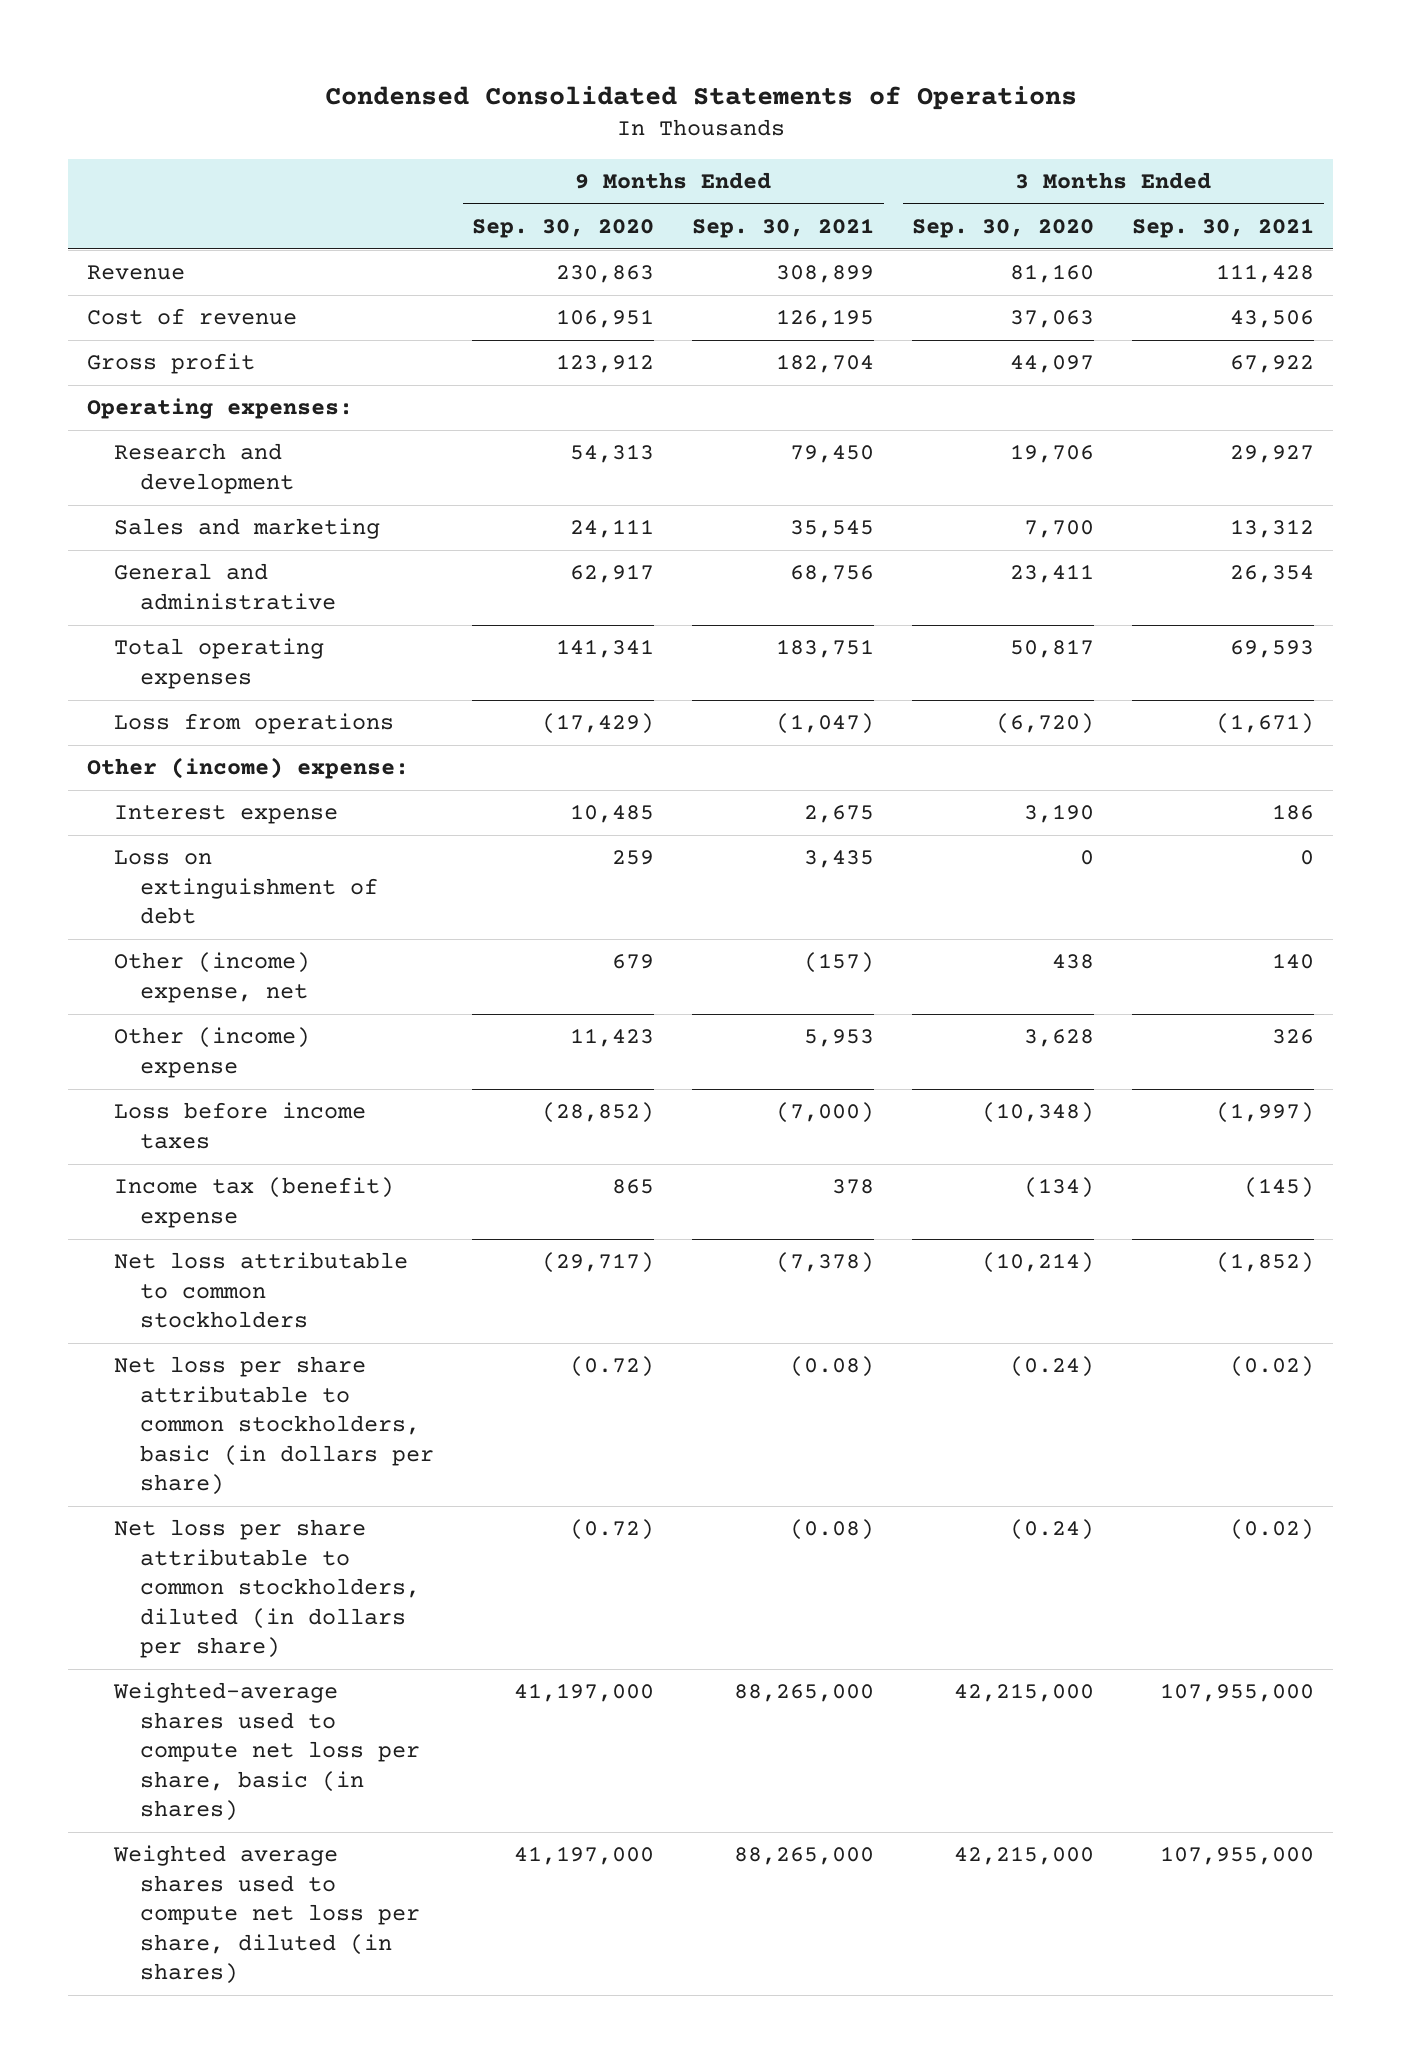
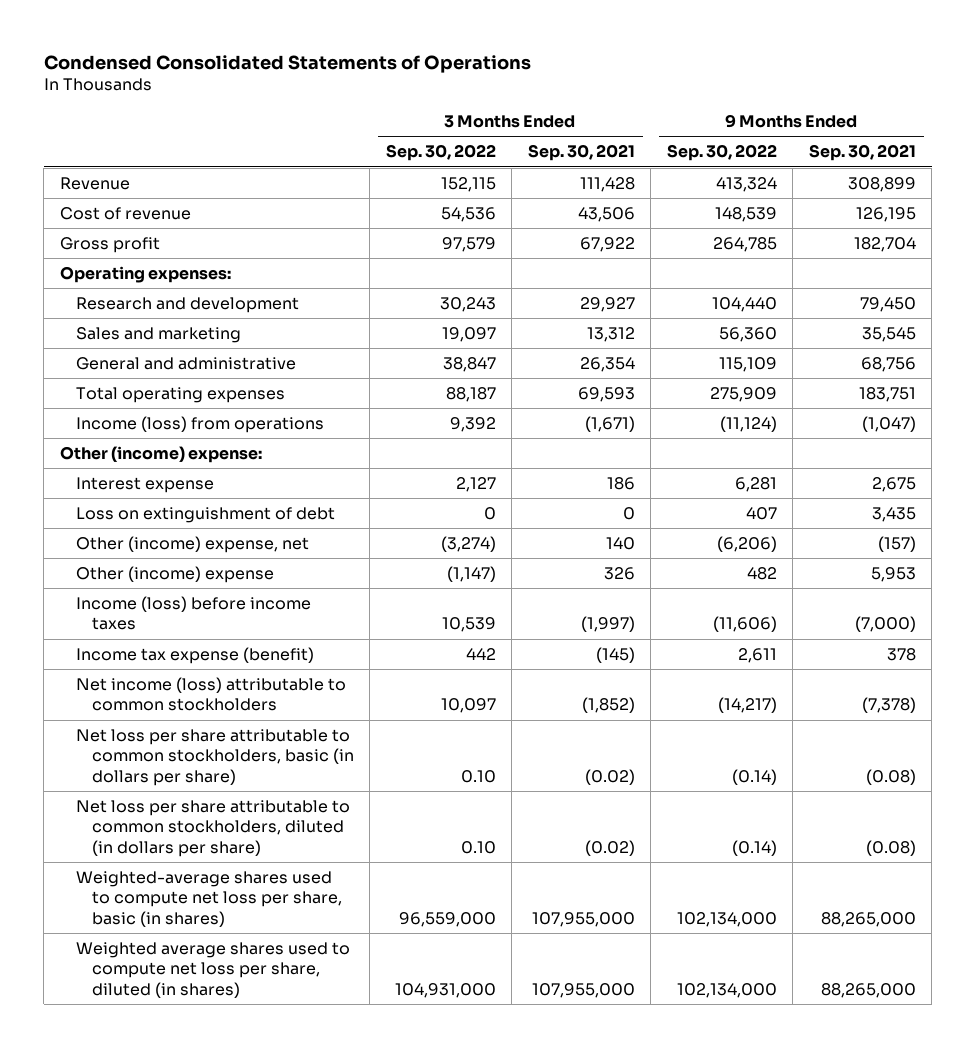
[472,218,655,238] Sep. 30, 2020 -> none
[912,218,1095,238] Sep. 30, 2020 -> none
none -> [385,144,496,162] Sep. 30, 2022
none -> [666,144,777,162] Sep. 30, 2022
[113,713,394,735] Loss from operations -> [75,415,324,433] Income (loss) from operations
[113,1102,366,1149] Loss before income taxes -> [75,595,311,631] Income (loss) before income taxes
[113,1177,394,1228] Income tax (benefit) expense -> [75,646,314,664] Income tax expense (benefit)
[113,1252,408,1329] Net loss attributable to common stockholders -> [75,676,346,712] Net income (loss) attributable to common stockholders

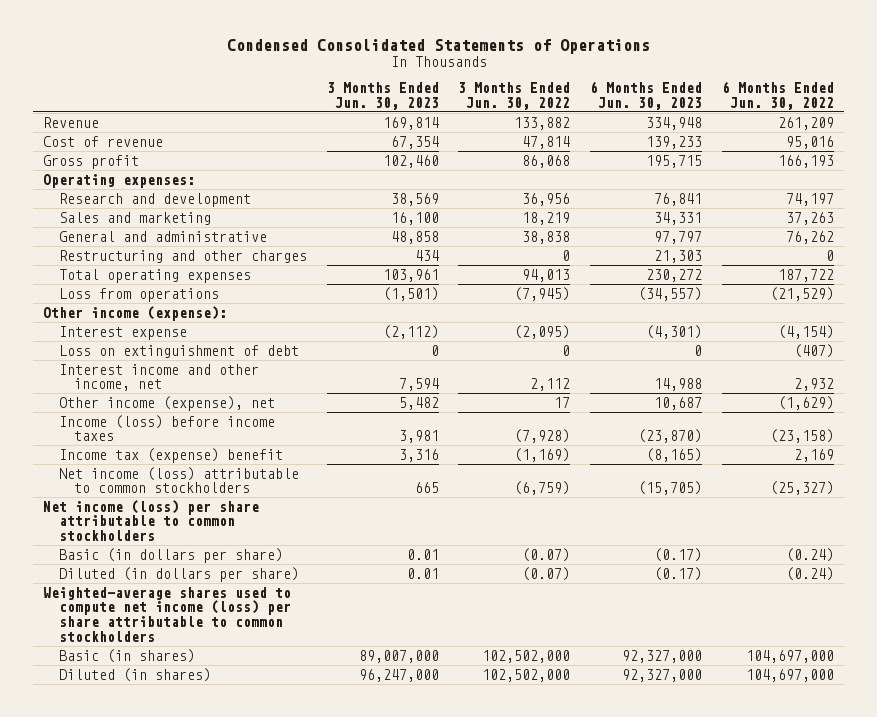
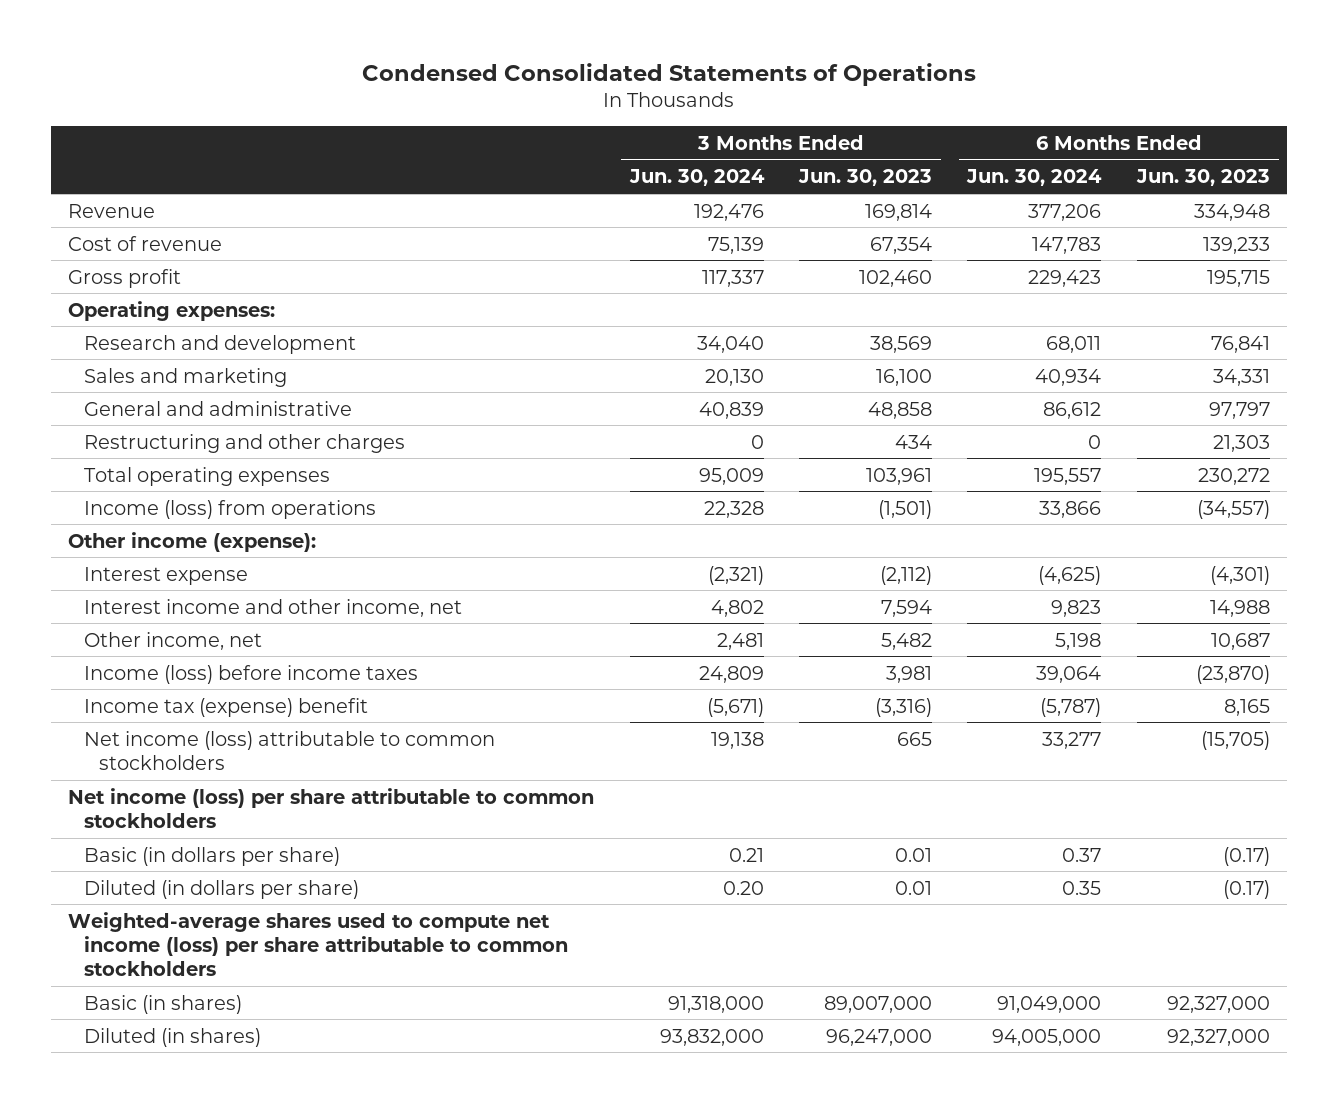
[458,82,571,110] 3 Months Ended Jun. 30, 2022 -> none
[722,81,835,110] 6 Months Ended Jun. 30, 2022 -> none
none -> [628,169,765,187] Jun. 30, 2024
none -> [966,169,1103,187] Jun. 30, 2024
[58,287,219,302] Loss from operations -> [83,499,376,519] Income (loss) from operations
[58,344,299,358] Loss on extinguishment of debt -> none
[58,395,275,411] Other income (expense), net -> [83,631,262,650] Other income, net
[398,448,439,462] 3,316 -> [875,697,933,717] (3,316)
[646,447,703,462] (8,165) -> [1223,698,1270,716] 8,165

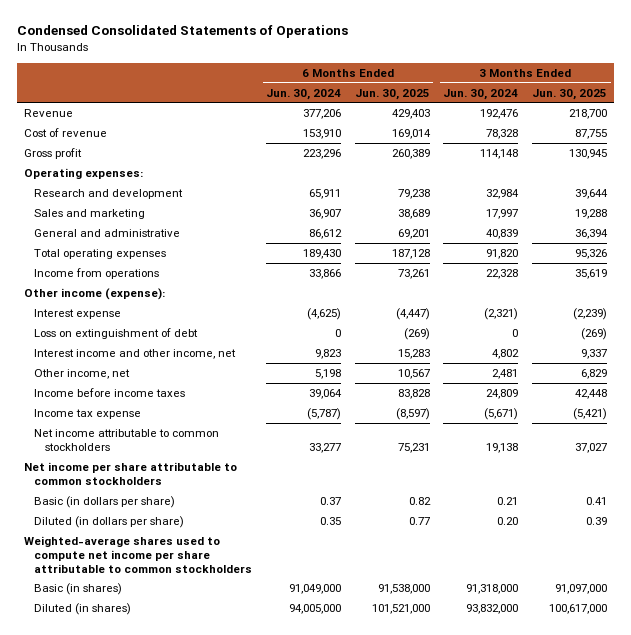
[798,169,933,187] Jun. 30, 2023 -> none
[1135,169,1270,187] Jun. 30, 2023 -> none
none -> [354,88,430,100] Jun. 30, 2025
none -> [532,88,608,100] Jun. 30, 2025
[707,236,764,254] 75,139 -> [486,129,519,140] 78,328
[1032,236,1102,254] 147,783 -> [303,129,342,140] 153,910
[701,269,764,287] 117,337 -> [480,149,519,160] 114,148
[1028,269,1102,287] 229,423 -> [303,149,342,160] 223,296
[696,335,764,353] 34,040 -> [486,189,520,200] 32,984
[1046,335,1102,353] 68,011 -> [309,189,342,200] 65,911
[704,368,764,386] 20,130 -> [486,209,519,220] 17,997
[1035,368,1102,386] 40,934 -> [309,209,342,220] 36,907
[83,433,405,453] Restructuring and other charges -> none
[698,467,764,485] 95,009 -> [486,249,519,260] 91,820
[1034,467,1102,485] 195,557 -> [303,249,342,260] 189,430
[83,499,376,519] Income (loss) from operations -> [34,268,160,280] Income from operations
none -> [34,328,199,340] Loss on extinguishment of debt
[83,664,418,684] Income (loss) before income taxes -> [34,388,186,398] Income before income taxes
[83,697,368,717] Income tax (expense) benefit -> [34,409,142,420] Income tax expense
[83,730,495,770] Net income (loss) attributable to common stockholders -> [34,429,220,451] Net income attributable to common stockholders
[68,787,595,828] Net income (loss) per share attributable to common stockholders -> [23,462,237,485] Net income per share attributable to common stockholders
[68,911,568,977] Weighted-average shares used to compute net income (loss) per share attributable to common stockholders -> [23,536,253,573] Weighted-average shares used to compute net income per share attributable to common stockholders

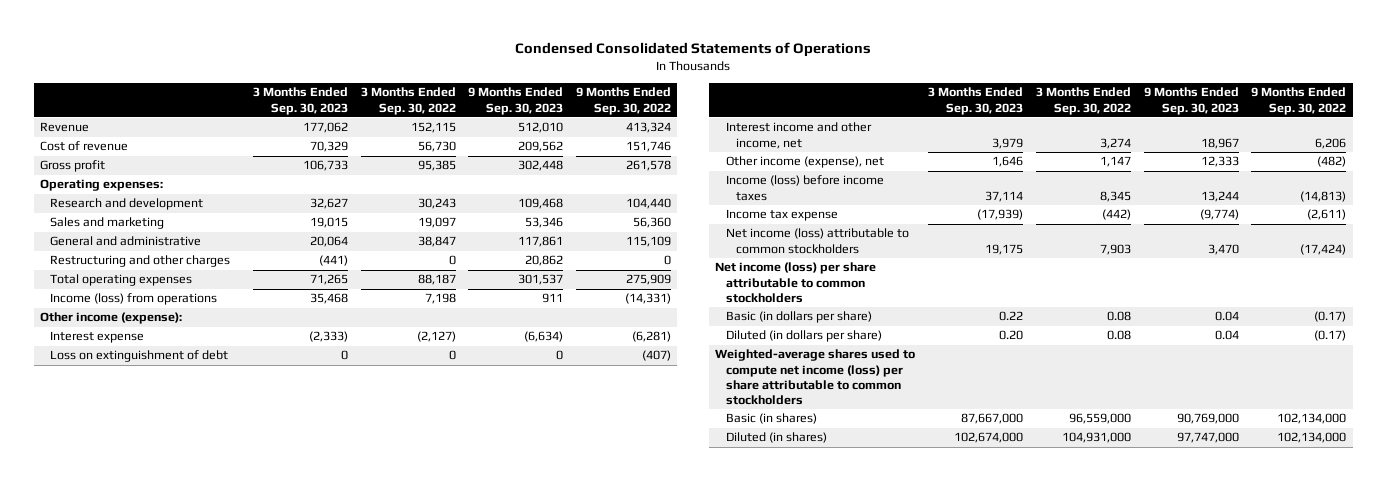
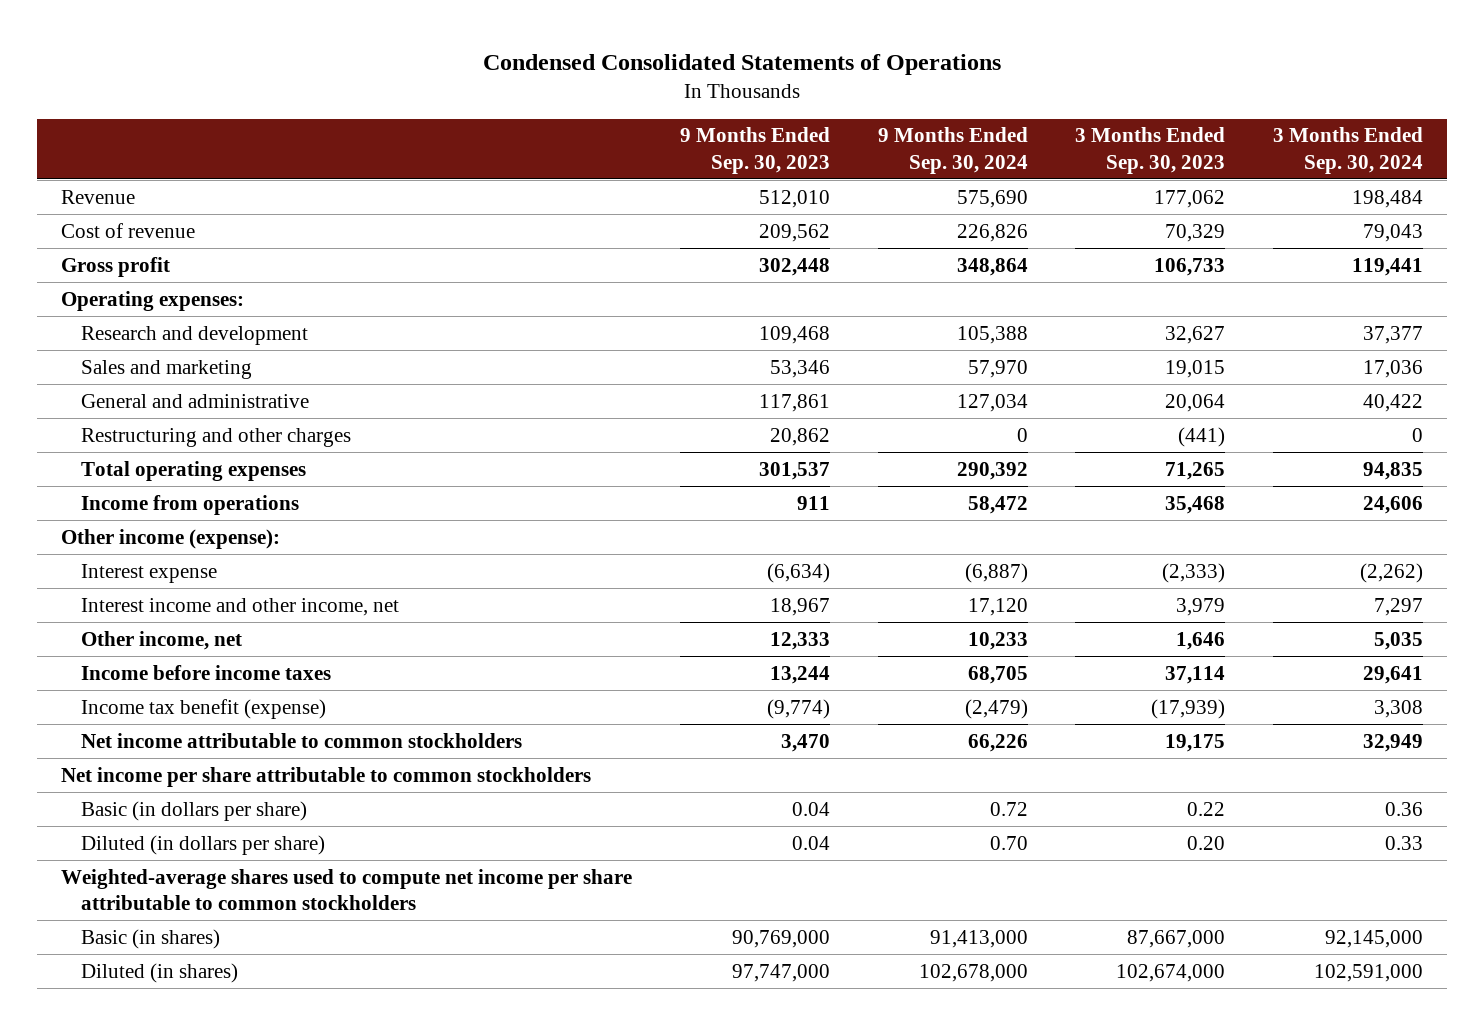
[360,87,456,115] 3 Months Ended Sep. 30, 2022 -> none
[576,87,672,115] 9 Months Ended Sep. 30, 2022 -> none
none -> [877,127,1028,174] 9 Months Ended Sep. 30, 2024
none -> [1272,127,1423,174] 3 Months Ended Sep. 30, 2024
[50,293,218,306] Income (loss) from operations -> [80,494,299,515] Income from operations
[50,350,229,363] Loss on extinguishment of debt -> none
[725,156,884,169] Other income (expense), net -> [80,630,242,650] Other income, net
[725,175,884,201] Income (loss) before income taxes -> [80,664,331,680] Income before income taxes
[725,209,838,222] Income tax expense -> [80,698,326,719] Income tax benefit (expense)
[725,228,909,254] Net income (loss) attributable to common stockholders -> [80,732,522,748] Net income attributable to common stockholders
[715,262,877,303] Net income (loss) per share attributable to common stockholders -> [61,766,592,787] Net income per share attributable to common stockholders
[715,349,916,405] Weighted-average shares used to compute net income (loss) per share attributable to common stockholders -> [61,868,633,910] Weighted-average shares used to compute net income per share attributable to common stockholders

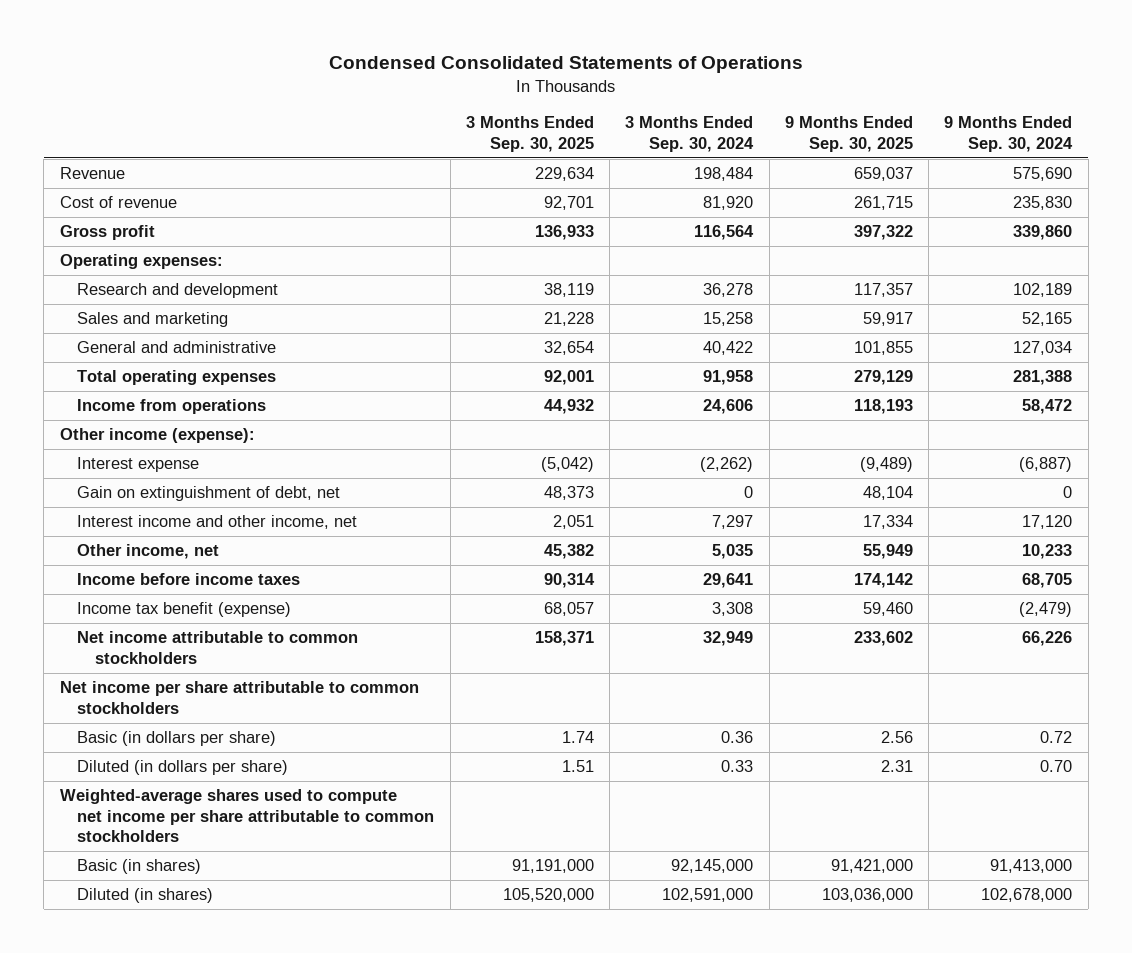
[679,127,830,174] 9 Months Ended Sep. 30, 2023 -> none
[1075,127,1226,174] 3 Months Ended Sep. 30, 2023 -> none
none -> [465,116,594,152] 3 Months Ended Sep. 30, 2025
none -> [784,116,913,152] 9 Months Ended Sep. 30, 2025
[956,223,1028,242] 226,826 -> [1013,196,1073,211] 235,830
[1362,223,1423,242] 79,043 -> [703,196,754,211] 81,920
[956,257,1028,276] 348,864 -> [1013,225,1073,241] 339,860
[1351,257,1423,276] 119,441 -> [694,225,755,241] 116,564
[956,325,1028,344] 105,388 -> [1013,283,1073,298] 102,189
[1362,325,1423,344] 37,377 -> [703,283,754,298] 36,278
[967,359,1028,378] 57,970 -> [1022,312,1073,327] 52,165
[1362,359,1423,378] 17,036 -> [703,312,754,327] 15,258
[80,427,351,447] Restructuring and other charges -> none
[956,461,1028,480] 290,392 -> [1013,370,1073,386] 281,388
[1362,461,1423,480] 94,835 -> [703,370,754,386] 91,958
none -> [77,486,341,502] Gain on extinguishment of debt, net

